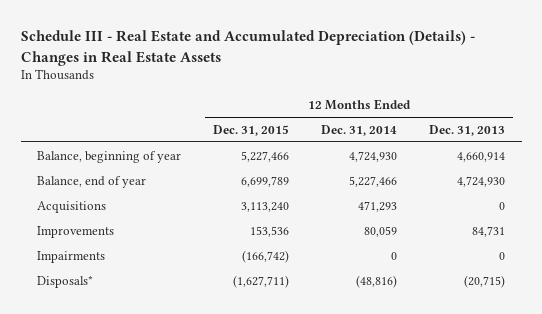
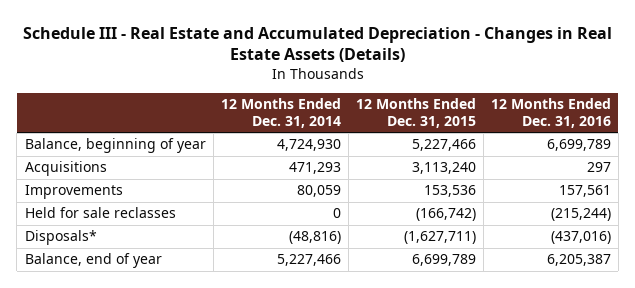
[20,30,475,66] Schedule III - Real Estate and Accumulated Depreciation (Details) - Changes in Real Estate Assets -> [22,26,612,63] Schedule III - Real Estate and Accumulated Depreciation - Changes in Real Estate Assets (Details)
[429,124,506,136] Dec. 31, 2013 -> none
none -> [490,98,611,129] 12 Months Ended Dec. 31, 2016
[36,250,105,263] Impairments -> [24,207,176,219] Held for sale reclasses
[36,175,146,188] Balance, end of year -> [24,253,162,269] Balance, end of year

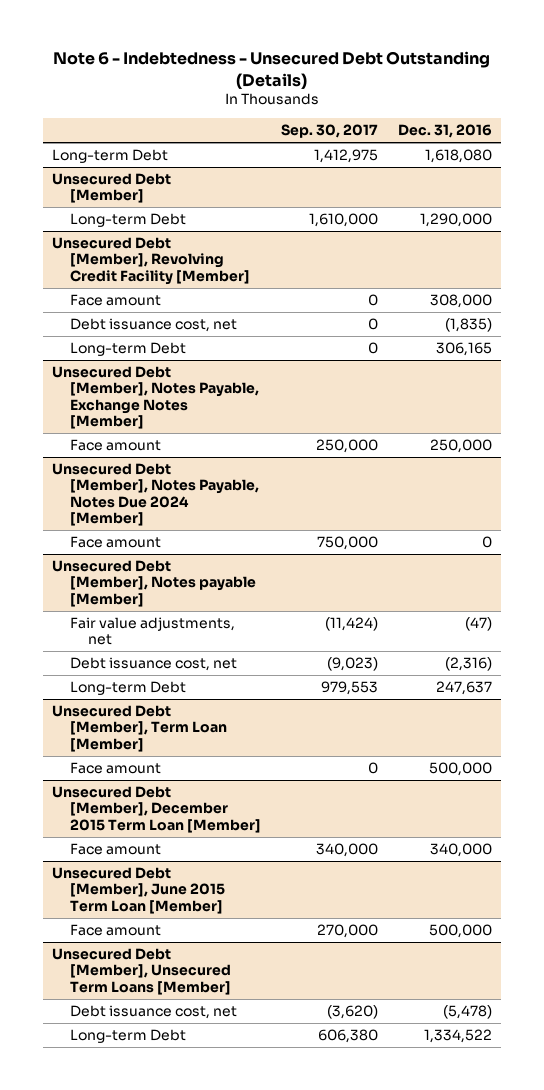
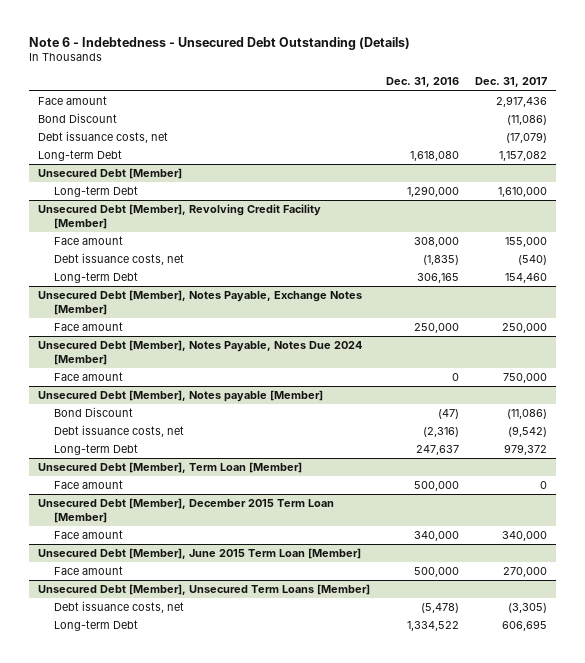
[280,124,378,139] Sep. 30, 2017 -> none
none -> [475,77,548,88] Dec. 31, 2017
none -> [37,96,107,106] Face amount
none -> [37,113,117,124] Bond Discount
none -> [37,131,168,144] Debt issuance costs, net
[70,318,238,333] Debt issuance cost, net -> [53,253,184,266] Debt issuance costs, net
[70,617,236,646] Fair value adjustments, net -> [53,407,133,418] Bond Discount
[70,657,238,672] Debt issuance cost, net -> [53,425,184,438] Debt issuance costs, net
[70,1005,238,1020] Debt issuance cost, net -> [53,601,184,614] Debt issuance costs, net

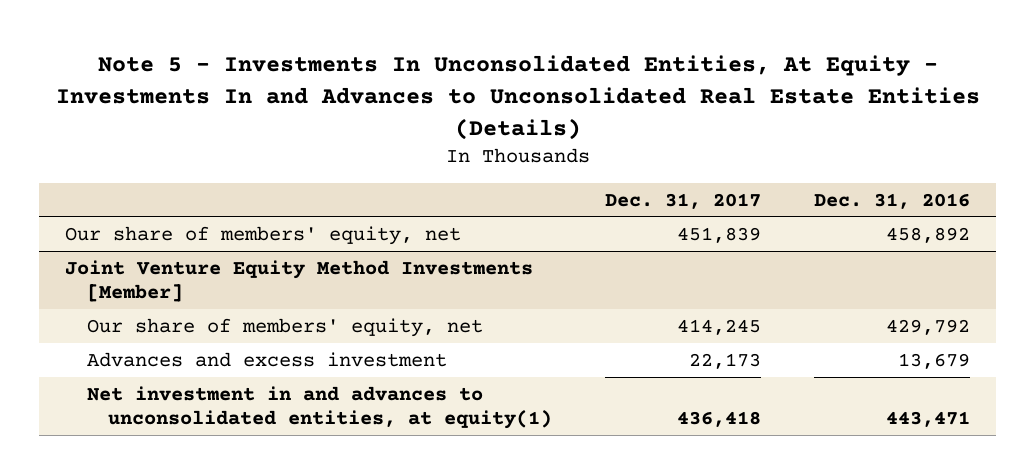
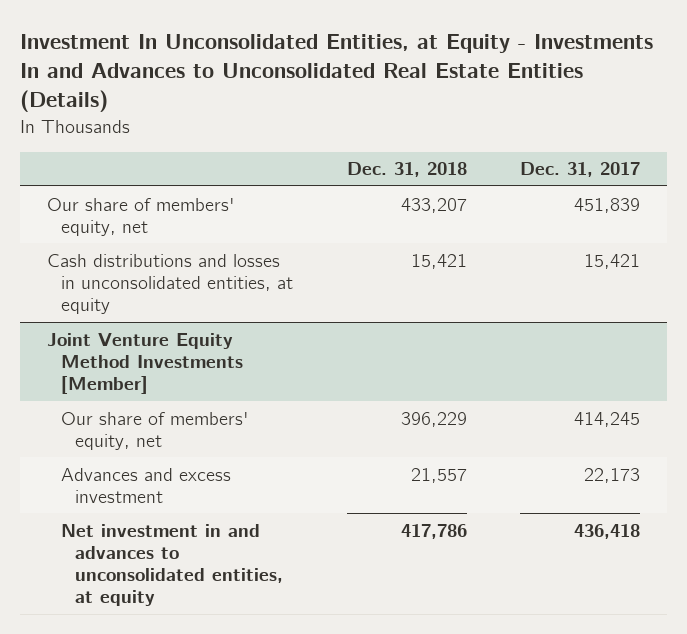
[55,54,980,140] Note 5 - Investments In Unconsolidated Entities, At Equity - Investments In and Advances to Unconsolidated Real Estate Entities (Details) -> [19,33,653,113] Investment In Unconsolidated Entities, at Equity - Investments In and Advances to Unconsolidated Real Estate Entities (Details)
[813,192,970,209] Dec. 31, 2016 -> none
none -> [346,162,467,178] Dec. 31, 2018
none -> [46,253,293,315] Cash distributions and losses in unconsolidated entities, at equity
[86,385,553,429] Net investment in and advances to unconsolidated entities, at equity(1) -> [60,523,283,607] Net investment in and advances to unconsolidated entities, at equity

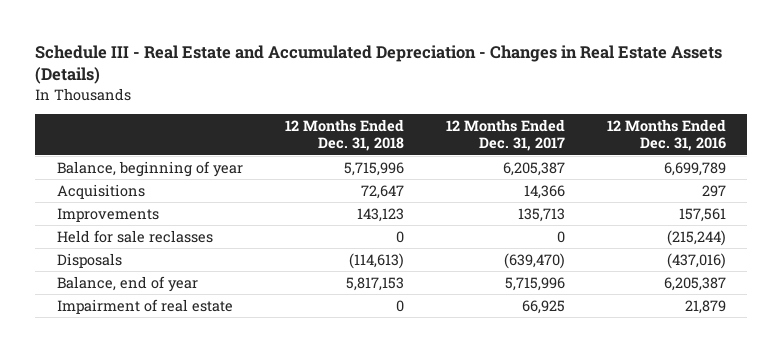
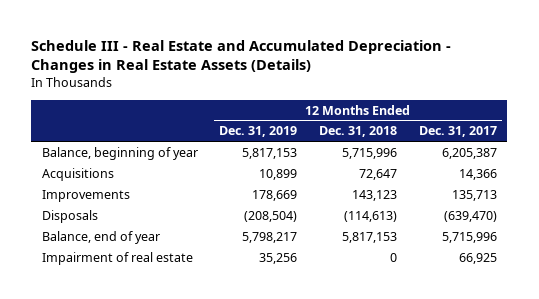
[607,118,727,152] 12 Months Ended Dec. 31, 2016 -> none
none -> [219,126,298,138] Dec. 31, 2019
[56,229,213,243] Held for sale reclasses -> none

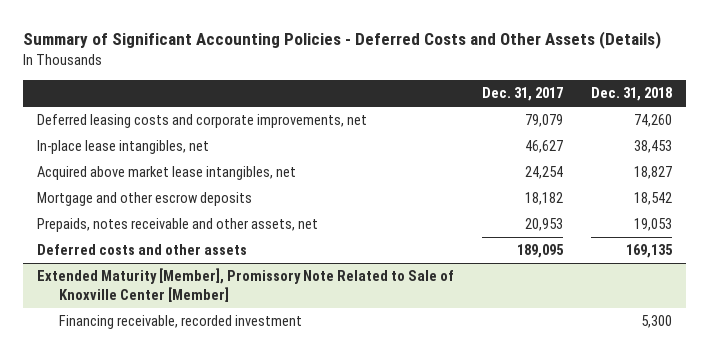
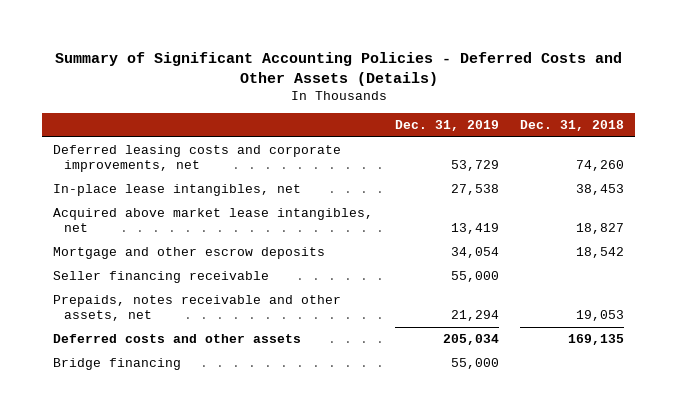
[481,87,563,102] Dec. 31, 2017 -> none
none -> [394,120,499,132] Dec. 31, 2019
none -> [53,271,270,284] Seller financing receivable
[36,268,454,303] Extended Maturity [Member], Promissory Note Related to Sale of Knoxville Center [Member] -> none
[59,315,303,330] Financing receivable, recorded investment -> none
none -> [53,358,182,371] Bridge financing

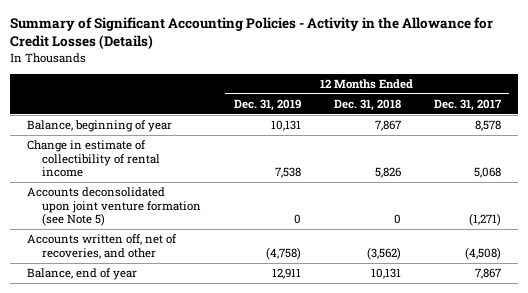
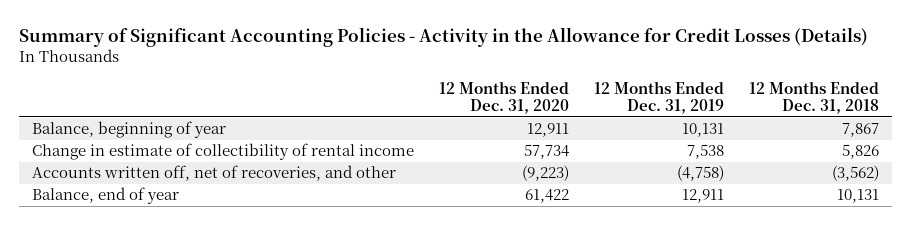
[434,98,503,111] Dec. 31, 2017 -> none
none -> [438,80,569,115] 12 Months Ended Dec. 31, 2020
[26,187,201,227] Accounts deconsolidated upon joint venture formation (see Note 5) -> none

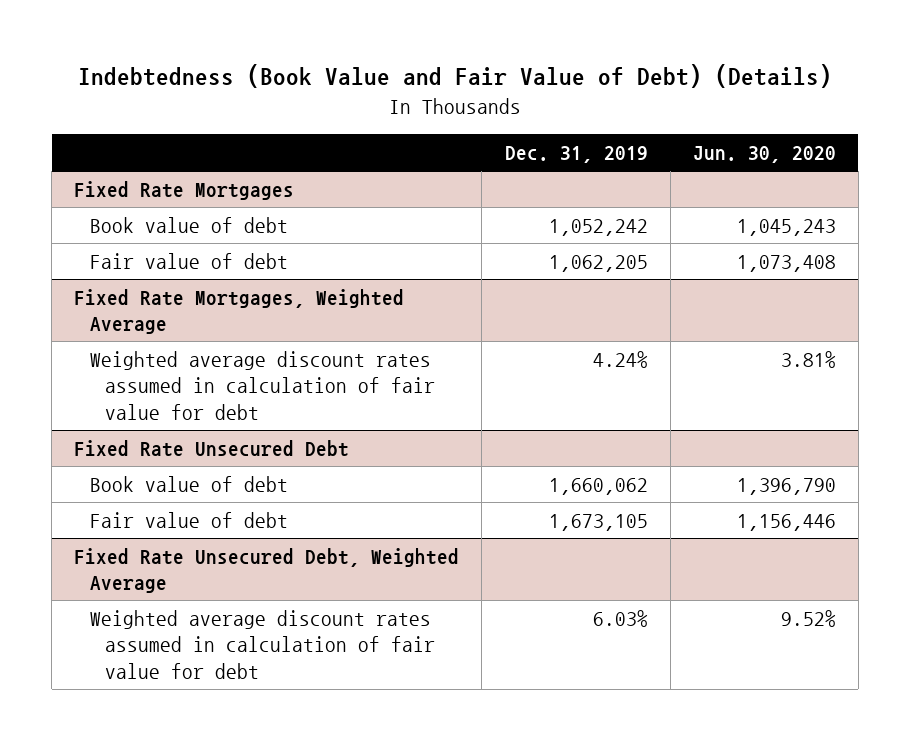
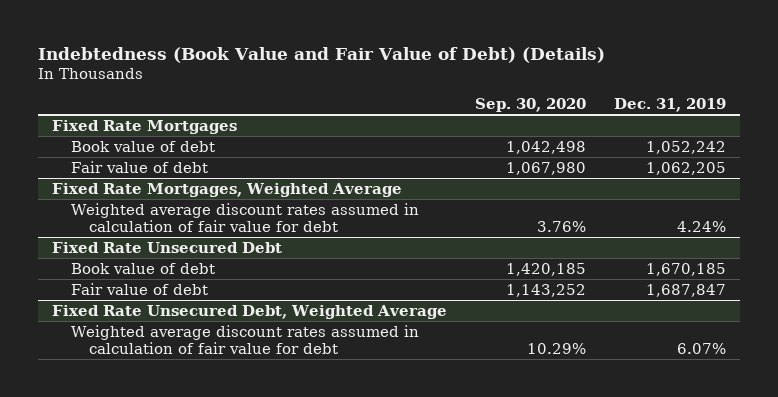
[692,145,836,163] Jun. 30, 2020 -> none
none -> [474,97,586,112] Sep. 30, 2020
[548,477,648,495] 1,660,062 -> [645,262,726,276] 1,670,185
[548,513,648,531] 1,673,105 -> [645,283,726,297] 1,687,847
[592,609,648,627] 6.03% -> [676,342,726,354] 6.07%

